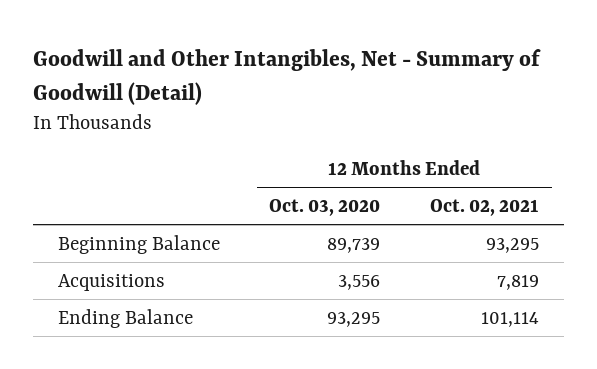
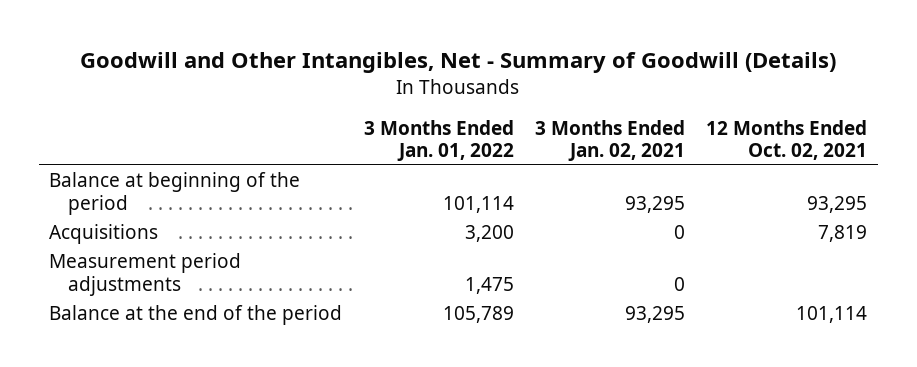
[32,49,541,105] Goodwill and Other Intangibles, Net - Summary of Goodwill (Detail) -> [80,52,837,74] Goodwill and Other Intangibles, Net - Summary of Goodwill (Details)
[269,198,381,216] Oct. 03, 2020 -> none
none -> [363,119,514,162] 3 Months Ended Jan. 01, 2022
none -> [535,119,686,162] 3 Months Ended Jan. 02, 2021
[57,234,220,254] Beginning Balance -> [49,172,301,215] Balance at beginning of the period
none -> [49,253,242,296] Measurement period adjustments
[57,308,193,328] Ending Balance -> [49,305,343,326] Balance at the end of the period

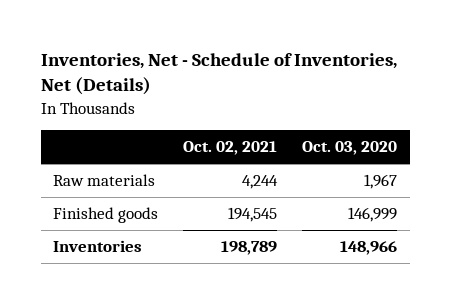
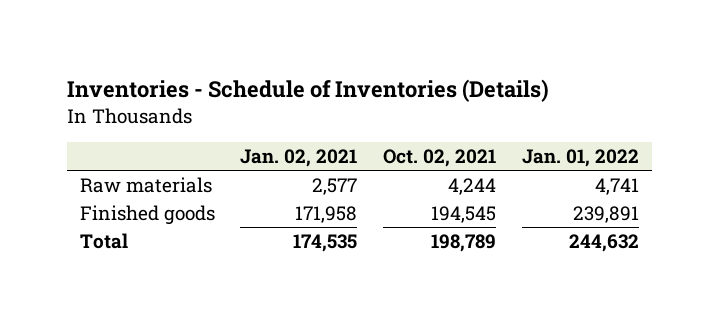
[40,53,397,96] Inventories, Net - Schedule of Inventories, Net (Details) -> [66,78,549,102] Inventories - Schedule of Inventories (Details)
[302,141,398,156] Oct. 03, 2020 -> none
none -> [240,148,358,167] Jan. 02, 2021
none -> [521,148,639,167] Jan. 01, 2022
[53,240,143,253] Inventories -> [79,233,128,250] Total

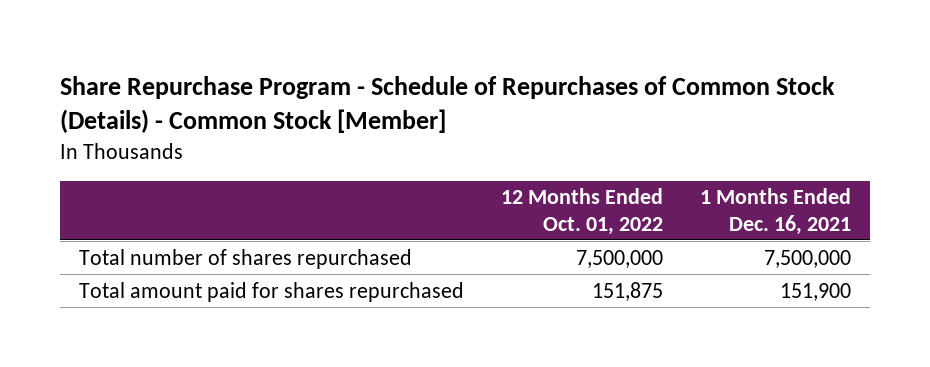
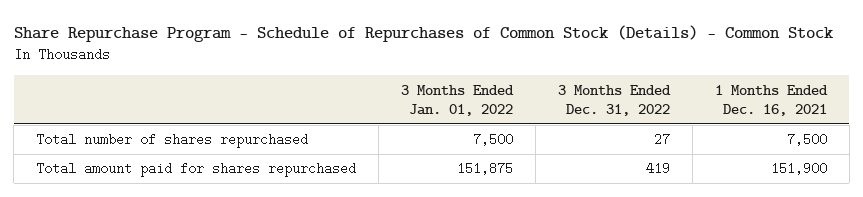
[60,75,836,133] Share Repurchase Program - Schedule of Repurchases of Common Stock (Details) - Common Stock [Member] -> [13,25,834,43] Share Repurchase Program - Schedule of Repurchases of Common Stock (Details) - Common Stock
[501,188,664,235] 12 Months Ended Oct. 01, 2022 -> none
none -> [401,84,515,116] 3 Months Ended Jan. 01, 2022
none -> [558,84,672,116] 3 Months Ended Dec. 31, 2022
[764,249,852,268] 7,500,000 -> [786,133,827,147] 7,500

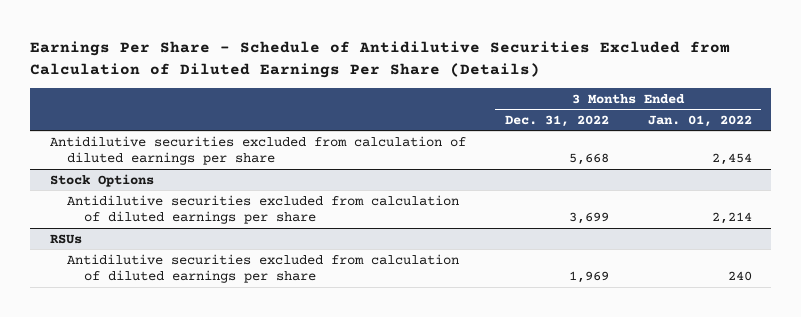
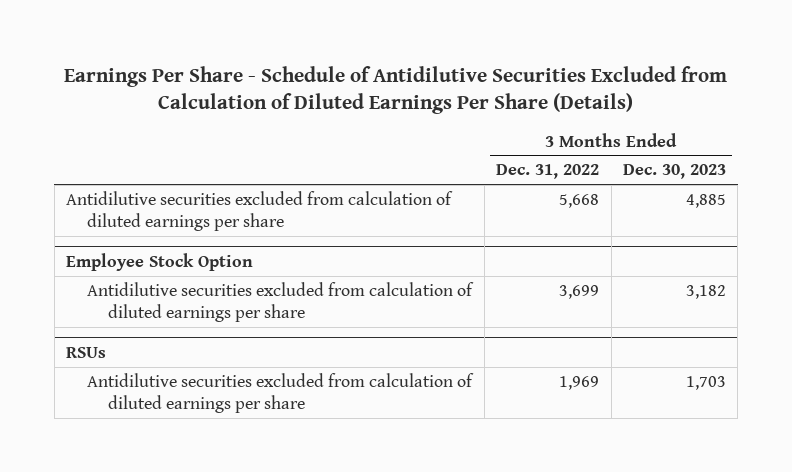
[647,114,752,127] Jan. 01, 2022 -> none
none -> [622,164,726,180] Dec. 30, 2023
[49,173,154,187] Stock Options -> [66,252,254,271] Employee Stock Option

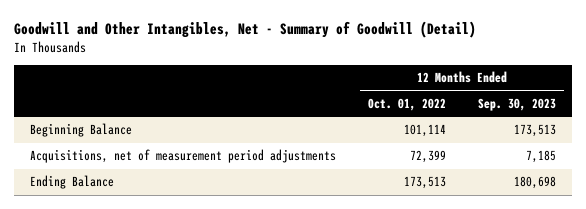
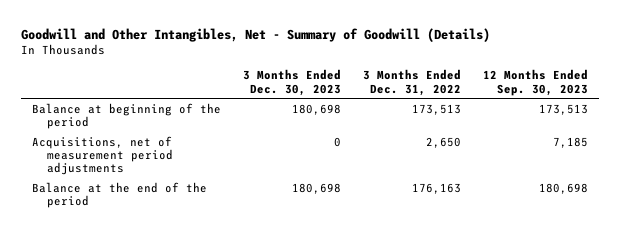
[14,21,477,39] Goodwill and Other Intangibles, Net - Summary of Goodwill (Detail) -> [20,27,490,42] Goodwill and Other Intangibles, Net - Summary of Goodwill (Details)
[367,98,446,112] Oct. 01, 2022 -> none
none -> [242,69,341,96] 3 Months Ended Dec. 30, 2023
none -> [363,69,462,96] 3 Months Ended Dec. 31, 2022
[30,123,133,138] Beginning Balance -> [31,102,221,129] Balance at beginning of the period
[30,175,115,190] Ending Balance -> [31,181,207,208] Balance at the end of the period

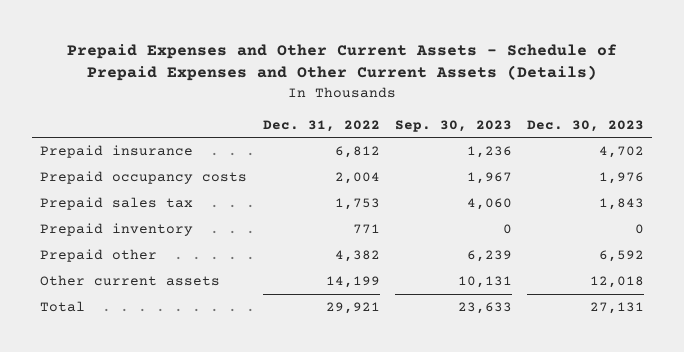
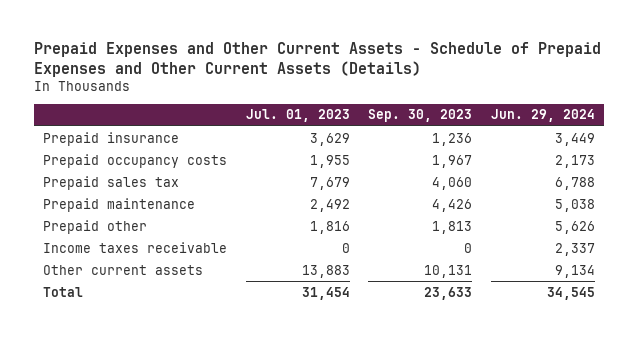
[262,119,380,132] Dec. 31, 2022 -> none
[527,119,645,132] Dec. 30, 2023 -> none
none -> [245,109,350,123] Jul. 01, 2023
none -> [490,109,595,123] Jun. 29, 2024
[40,223,194,237] Prepaid inventory -> none
none -> [43,197,196,212] Prepaid maintenance
[466,250,512,263] 6,239 -> [432,220,473,234] 1,813
none -> [43,241,228,253] Income taxes receivable

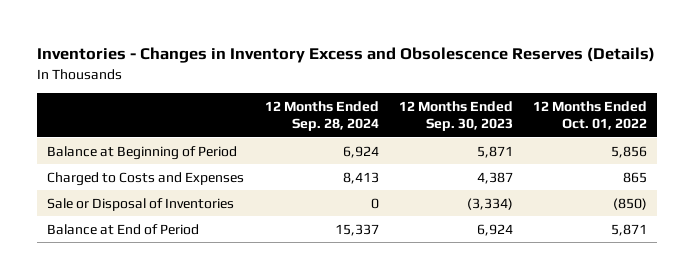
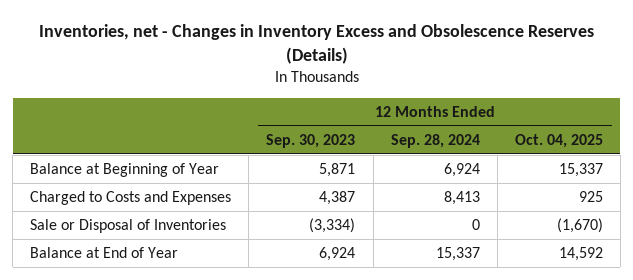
[37,47,656,64] Inventories - Changes in Inventory Excess and Obsolescence Reserves (Details) -> [38,23,594,65] Inventories, net - Changes in Inventory Excess and Obsolescence Reserves (Details)
[532,100,647,130] 12 Months Ended Oct. 01, 2022 -> none
none -> [514,133,603,148] Oct. 04, 2025
[47,145,238,160] Balance at Beginning of Period -> [30,163,220,178] Balance at Beginning of Year
[47,223,200,235] Balance at End of Period -> [30,247,179,259] Balance at End of Year

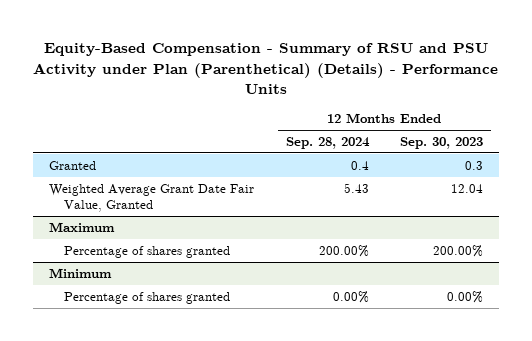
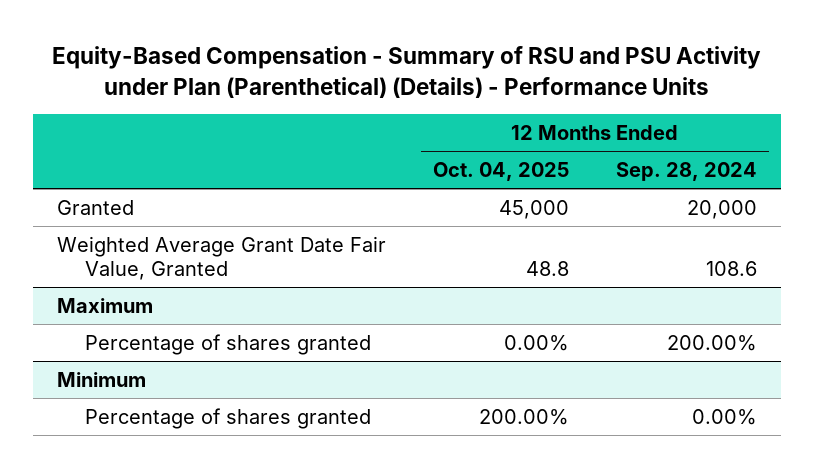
[400,136,484,149] Sep. 30, 2023 -> none
none -> [433,161,570,181] Oct. 04, 2025
[350,160,369,170] 0.4 -> [687,199,758,219] 20,000
[343,182,369,193] 5.43 -> [706,260,758,276] 108.6

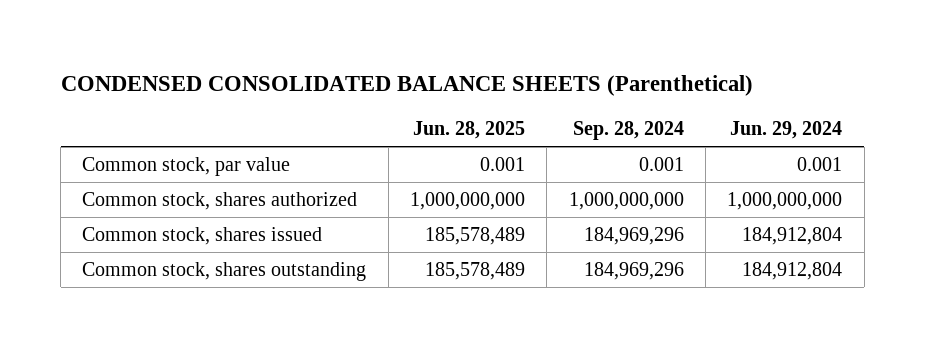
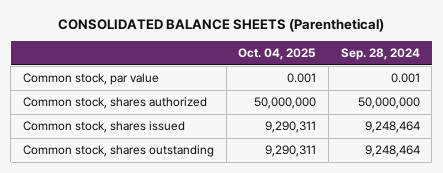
[60,75,753,97] CONDENSED CONSOLIDATED BALANCE SHEETS (Parenthetical) -> [58,18,385,33] CONSOLIDATED BALANCE SHEETS (Parenthetical)
[413,120,526,139] Jun. 28, 2025 -> none
[730,120,843,139] Jun. 29, 2024 -> none
none -> [238,48,317,61] Oct. 04, 2025
[568,191,684,210] 1,000,000,000 -> [357,97,420,110] 50,000,000
[583,226,684,245] 184,969,296 -> [364,121,420,134] 9,248,464
[583,261,684,280] 184,969,296 -> [364,145,420,158] 9,248,464

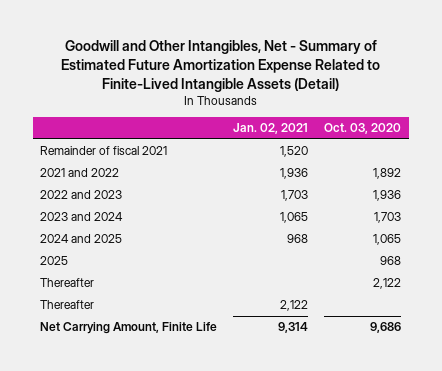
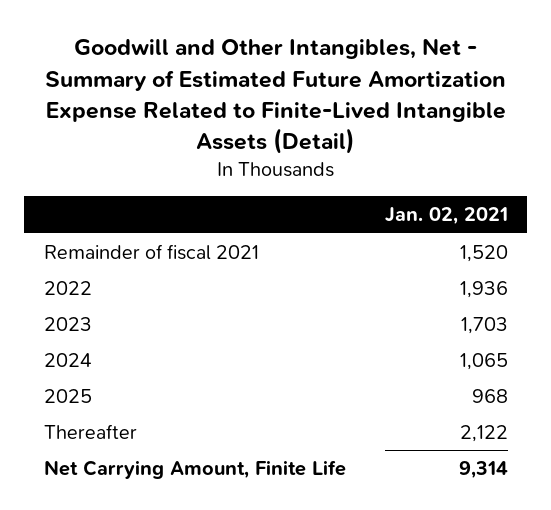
[324,123,402,135] Oct. 03, 2020 -> none
[40,256,69,266] 2025 -> none
[40,278,95,288] Thereafter -> none
[40,168,120,178] 2021 and 2022 -> [43,280,92,295] 2022
[40,190,123,200] 2022 and 2023 -> [43,316,92,331] 2023
[40,212,124,222] 2023 and 2024 -> [43,352,92,367] 2024
[40,234,123,244] 2024 and 2025 -> [43,388,92,403] 2025

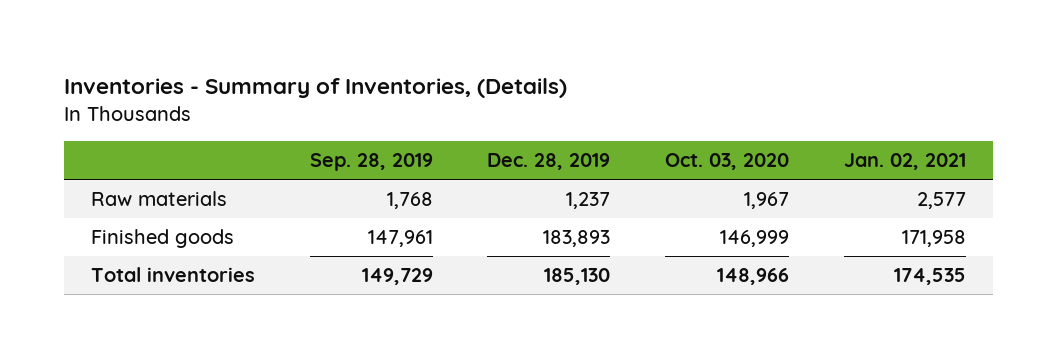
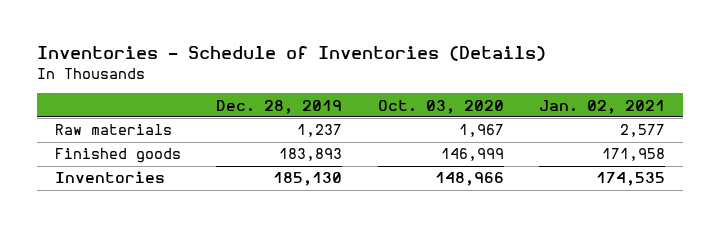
[63,78,567,99] Inventories - Summary of Inventories, (Details) -> [36,46,546,62] Inventories - Schedule of Inventories (Details)
[309,153,433,172] Sep. 28, 2019 -> none
[91,267,256,283] Total inventories -> [54,171,165,184] Inventories

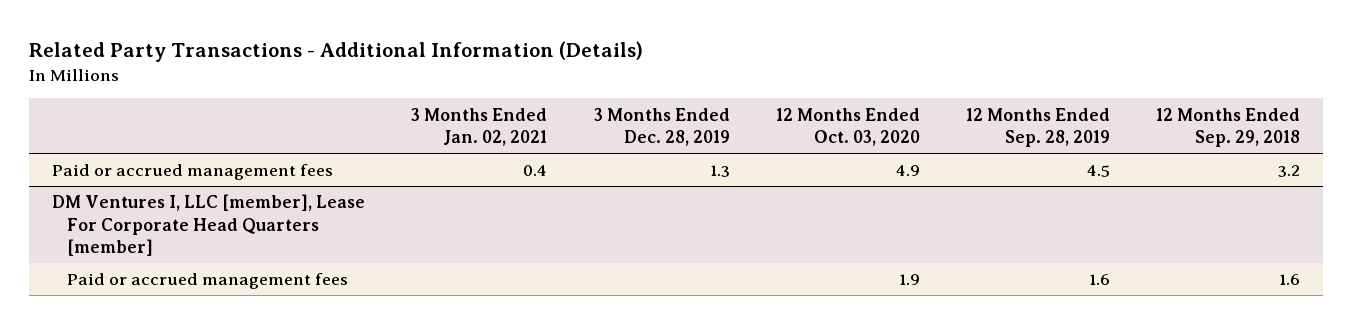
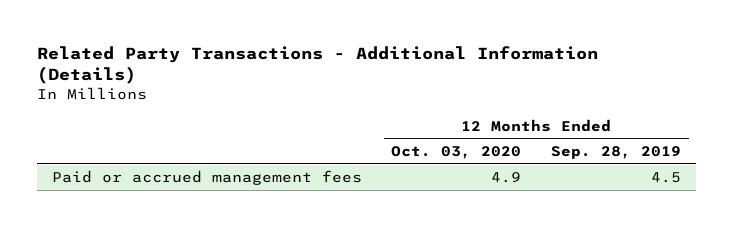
[411,107,548,147] 3 Months Ended Jan. 02, 2021 -> none
[593,107,730,147] 3 Months Ended Dec. 28, 2019 -> none
[1156,107,1301,148] 12 Months Ended Sep. 29, 2018 -> none
[52,194,366,257] DM Ventures I, LLC [member], Lease For Corporate Head Quarters [member] -> none
[66,273,348,290] Paid or accrued management fees -> none

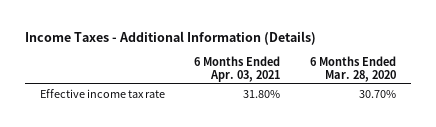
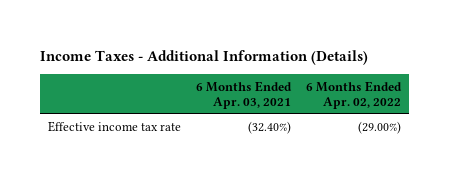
[309,55,396,83] 6 Months Ended Mar. 28, 2020 -> none
none -> [306,80,403,109] 6 Months Ended Apr. 02, 2022
[243,89,281,98] 31.80% -> [248,121,292,135] (32.40%)

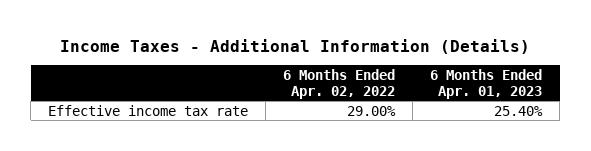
[196,80,293,109] 6 Months Ended Apr. 03, 2021 -> none
none -> [430,68,543,99] 6 Months Ended Apr. 01, 2023
[358,121,402,135] (29.00%) -> [347,105,397,116] 29.00%

